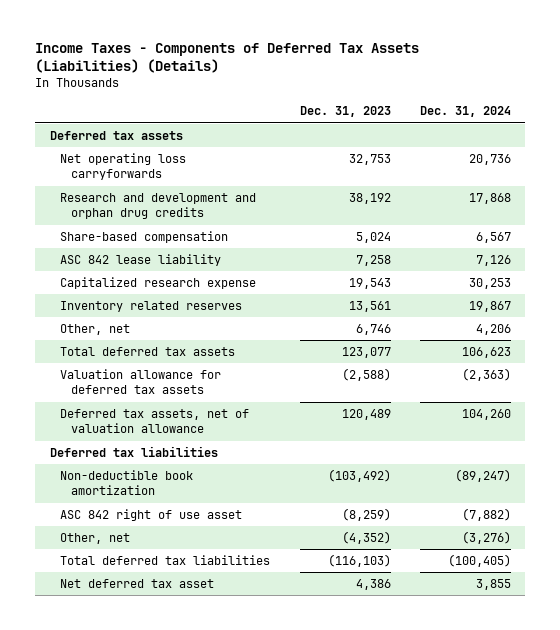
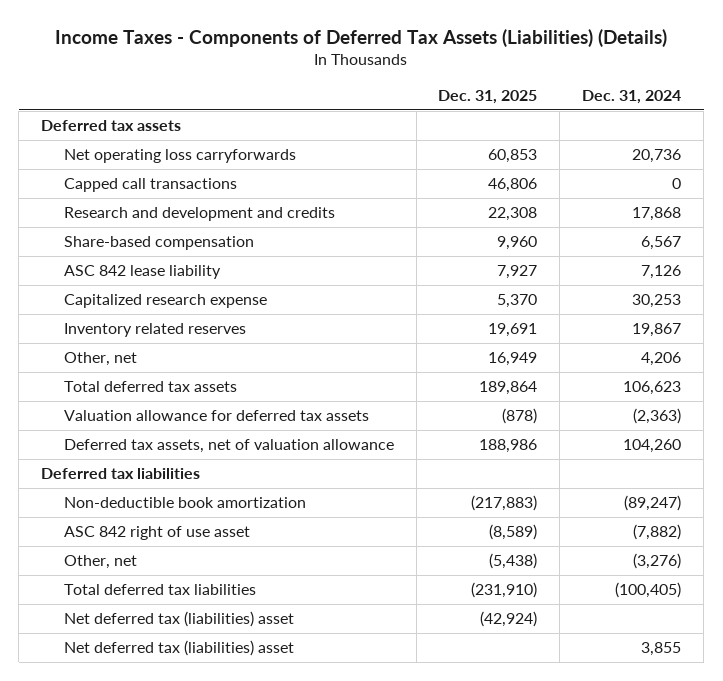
[299,106,391,118] Dec. 31, 2023 -> none
none -> [438,89,538,104] Dec. 31, 2025
none -> [63,178,237,193] Capped call transactions
[60,193,257,220] Research and development and orphan drug credits -> [63,207,335,222] Research and development and credits
none -> [63,611,294,628] Net deferred tax (liabilities) asset
[60,579,215,589] Net deferred tax asset -> [63,640,294,657] Net deferred tax (liabilities) asset

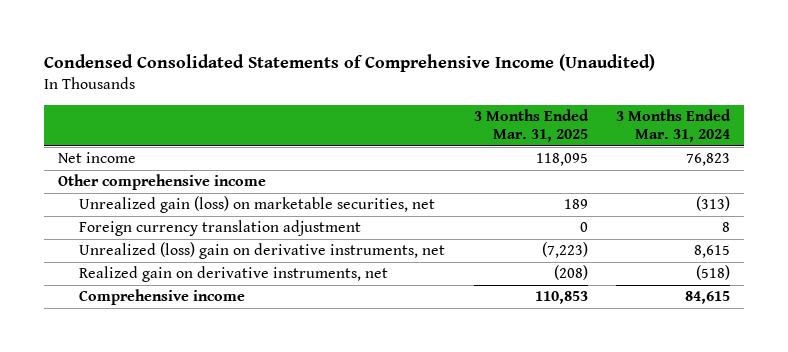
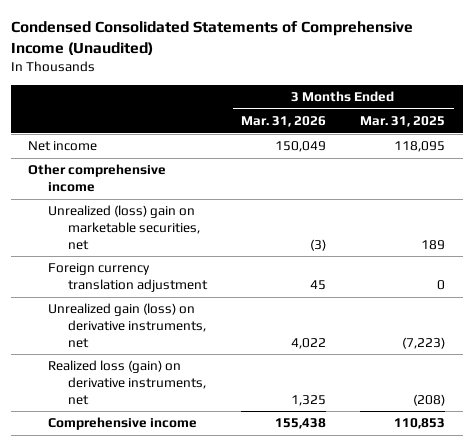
[615,108,731,143] 3 Months Ended Mar. 31, 2024 -> none
none -> [241,116,327,128] Mar. 31, 2026
[79,196,436,214] Unrealized gain (loss) on marketable securities, net -> [47,205,200,250] Unrealized (loss) gain on marketable securities, net
[79,242,446,260] Unrealized (loss) gain on derivative instruments, net -> [47,303,206,348] Unrealized gain (loss) on derivative instruments, net
[79,266,389,283] Realized gain on derivative instruments, net -> [47,360,206,405] Realized loss (gain) on derivative instruments, net

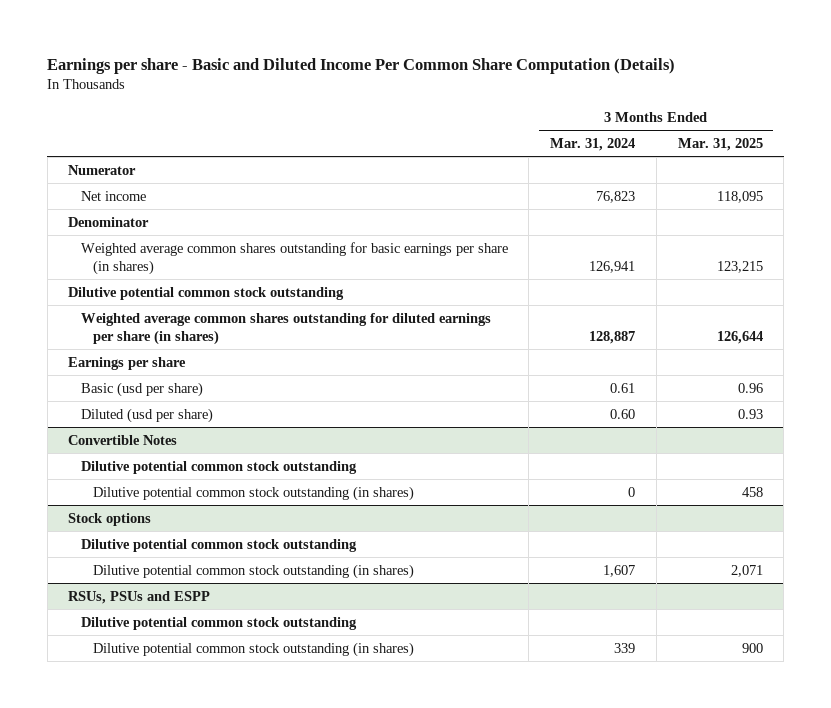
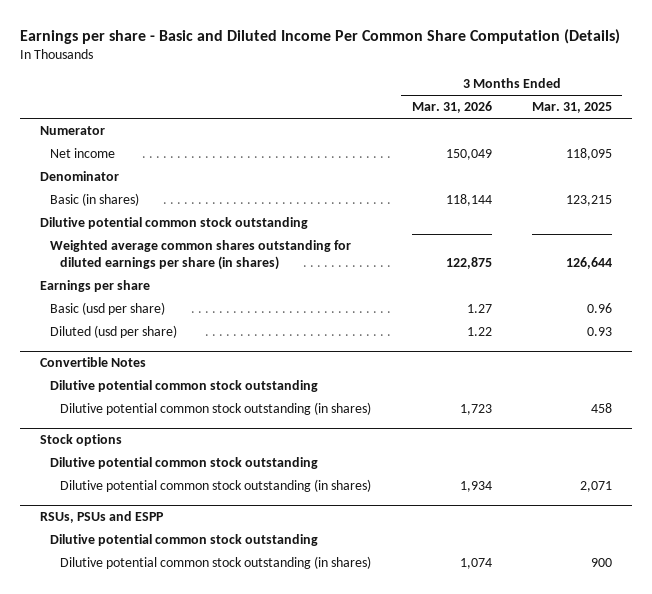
[550,137,636,151] Mar. 31, 2024 -> none
none -> [411,101,492,114] Mar. 31, 2026
[80,241,508,275] Weighted average common shares outstanding for basic earnings per share (in shares) -> [50,192,140,206] Basic (in shares)

